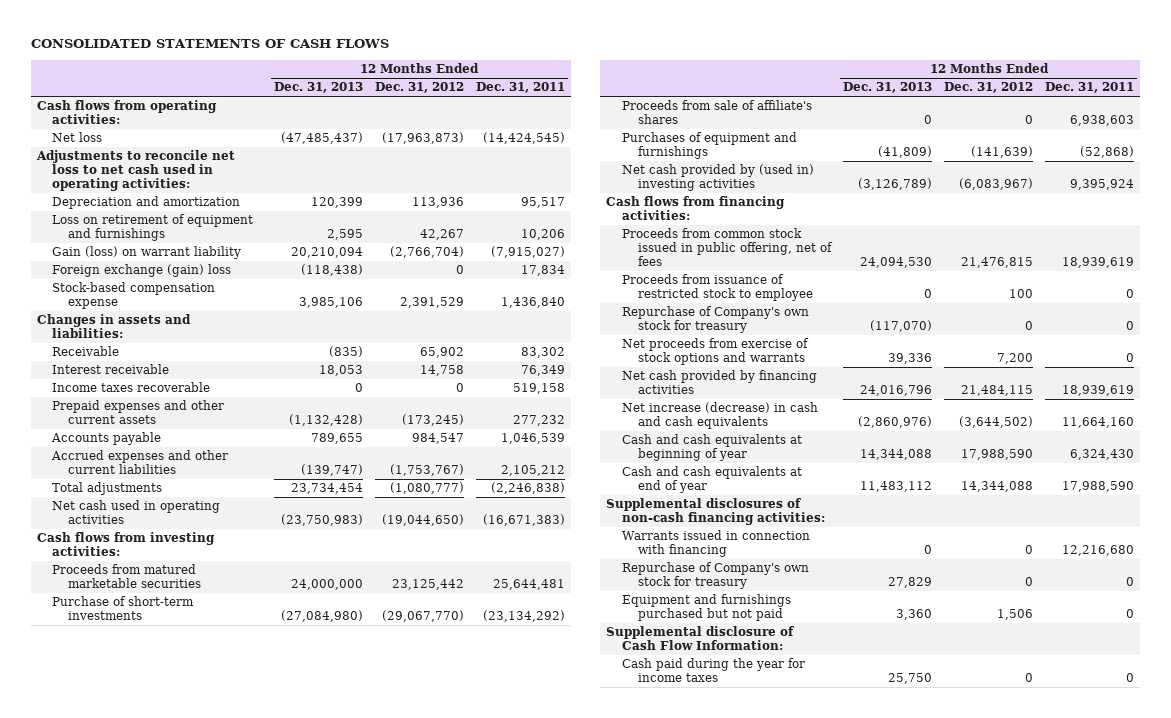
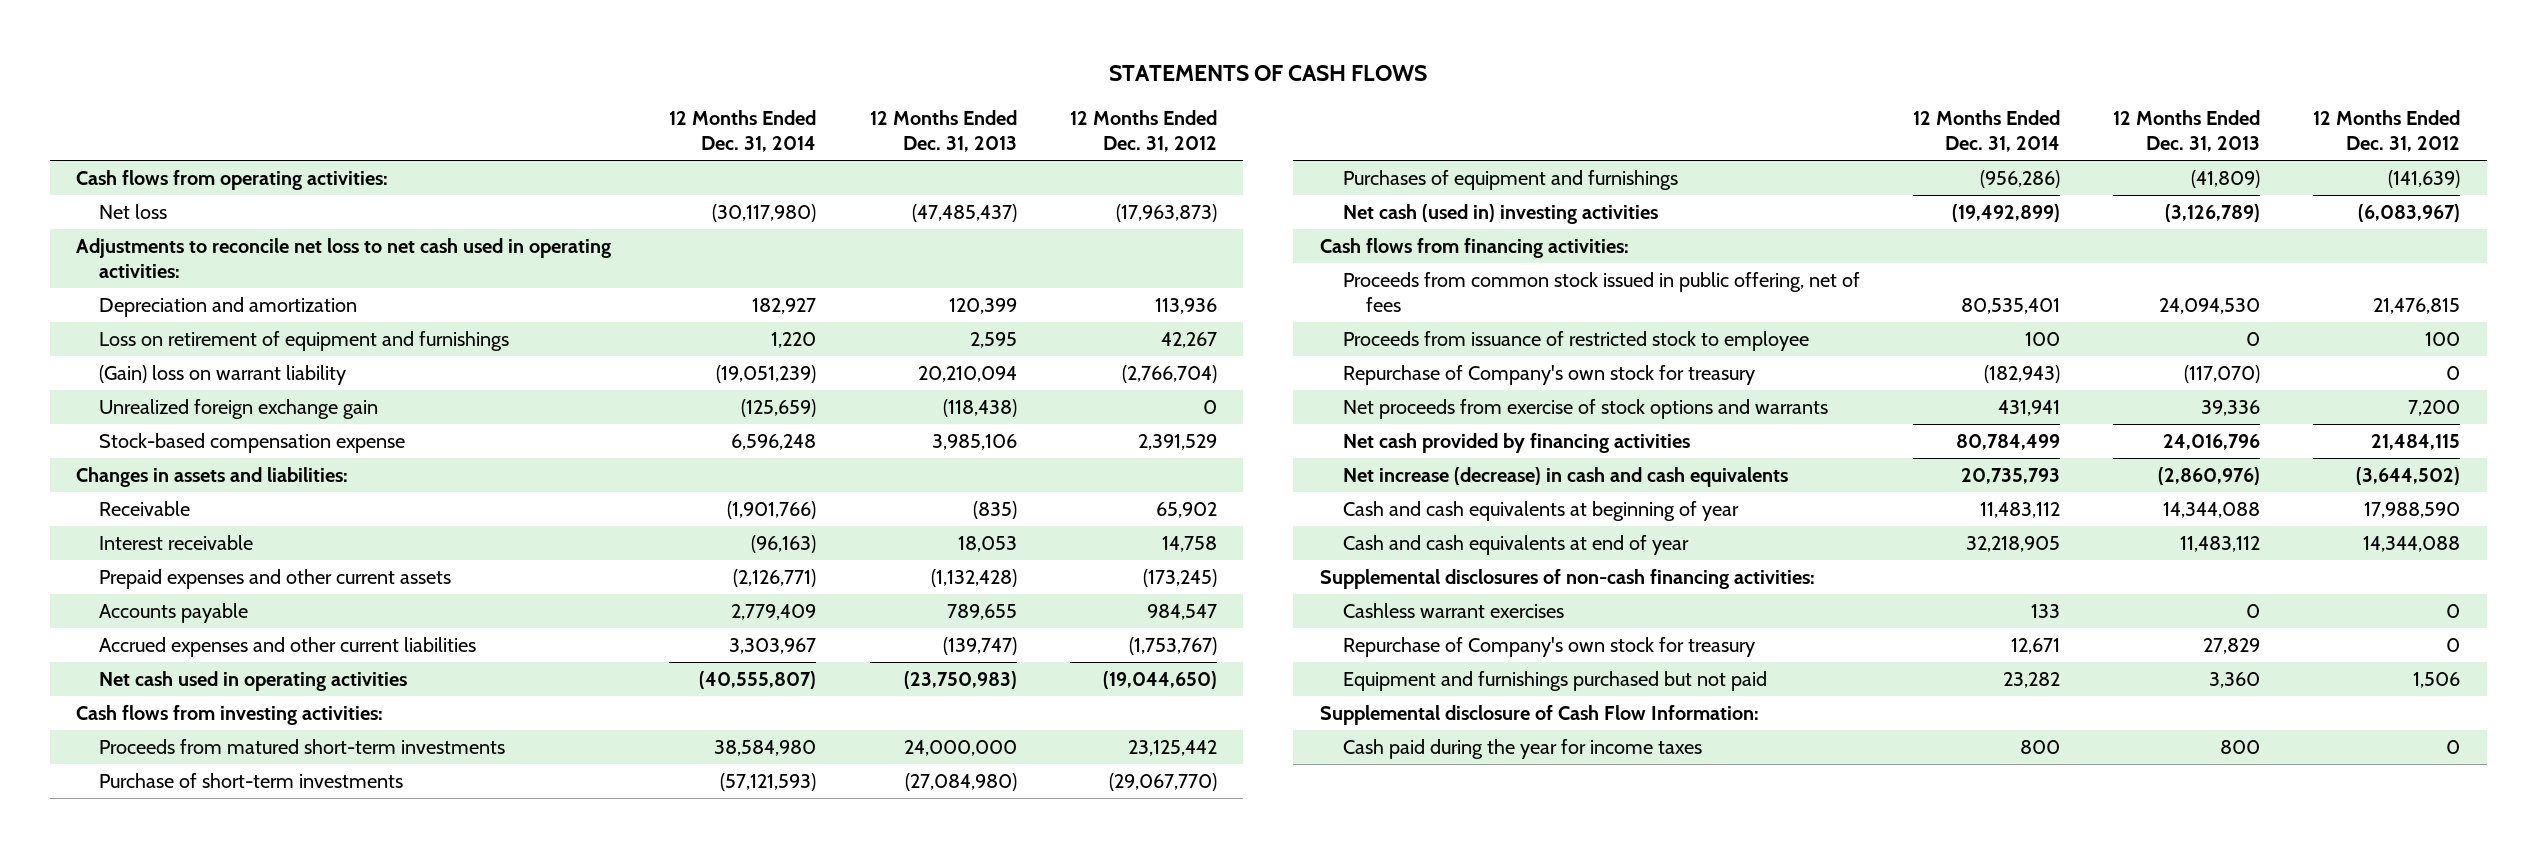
[30,39,389,49] CONSOLIDATED STATEMENTS OF CASH FLOWS -> [1109,64,1428,81] STATEMENTS OF CASH FLOWS
[476,82,566,94] Dec. 31, 2011 -> none
none -> [669,109,817,153] 12 Months Ended Dec. 31, 2014
[52,246,242,260] Gain (loss) on warrant liability -> [99,364,347,385] (Gain) loss on warrant liability
[52,264,232,278] Foreign exchange (gain) loss -> [99,398,379,419] Unrealized foreign exchange gain
[52,382,211,393] Income taxes recoverable -> none
[52,482,163,496] Total adjustments -> none
[52,564,202,589] Proceeds from matured marketable securities -> [99,738,506,754] Proceeds from matured short-term investments
[621,100,812,125] Proceeds from sale of affiliate's shares -> none
[621,164,814,192] Net cash provided by (used in) investing activities -> [1342,203,1658,224] Net cash (used in) investing activities
[621,530,810,558] Warrants issued in connection with financing -> none
none -> [1342,602,1564,618] Cashless warrant exercises
[887,673,932,685] 25,750 -> [2220,739,2261,754] 800

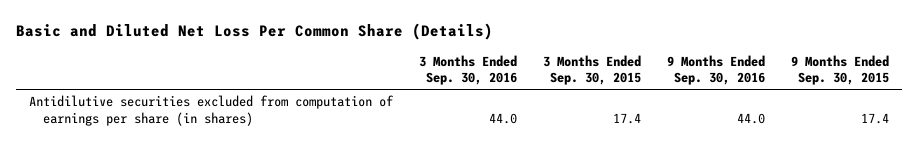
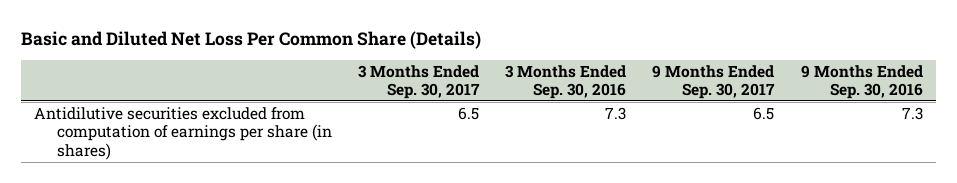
[542,54,641,85] 3 Months Ended Sep. 30, 2015 -> none
[790,54,889,85] 9 Months Ended Sep. 30, 2015 -> none
none -> [357,64,480,100] 3 Months Ended Sep. 30, 2017
none -> [652,64,776,100] 9 Months Ended Sep. 30, 2017
[488,112,517,124] 44.0 -> [605,106,627,120] 7.3
[736,112,765,124] 44.0 -> [901,106,923,120] 7.3

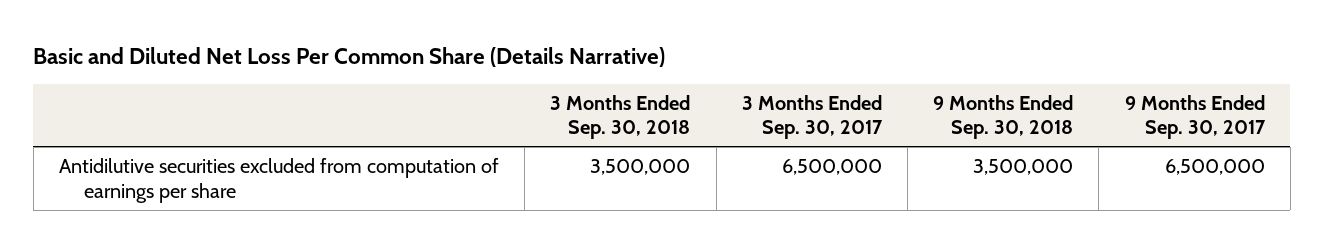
[20,30,481,49] Basic and Diluted Net Loss Per Common Share (Details) -> [33,46,666,67] Basic and Diluted Net Loss Per Common Share (Details Narrative)
[505,64,627,100] 3 Months Ended Sep. 30, 2016 -> none
[800,64,923,100] 9 Months Ended Sep. 30, 2016 -> none
none -> [550,94,691,140] 3 Months Ended Sep. 30, 2018
none -> [933,94,1074,140] 9 Months Ended Sep. 30, 2018
[34,106,332,160] Antidilutive securities excluded from computation of earnings per share (in shares) -> [58,157,499,203] Antidilutive securities excluded from computation of earnings per share
[457,106,479,120] 6.5 -> [781,158,882,175] 6,500,000
[753,106,775,120] 6.5 -> [1164,158,1265,175] 6,500,000

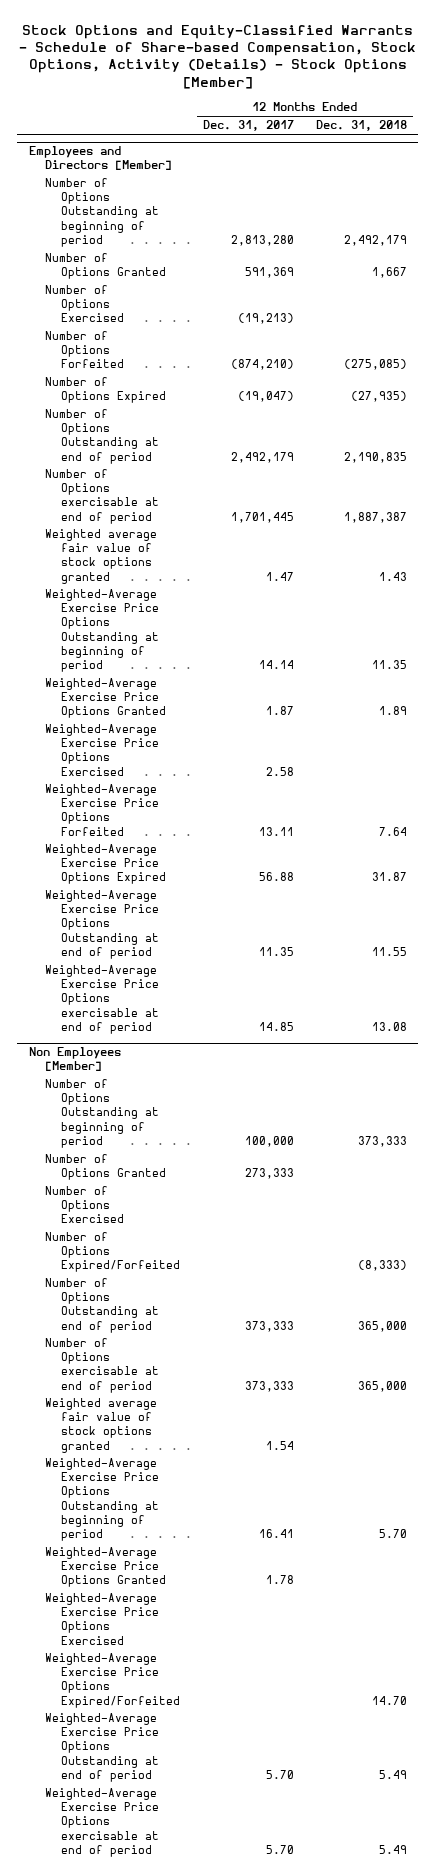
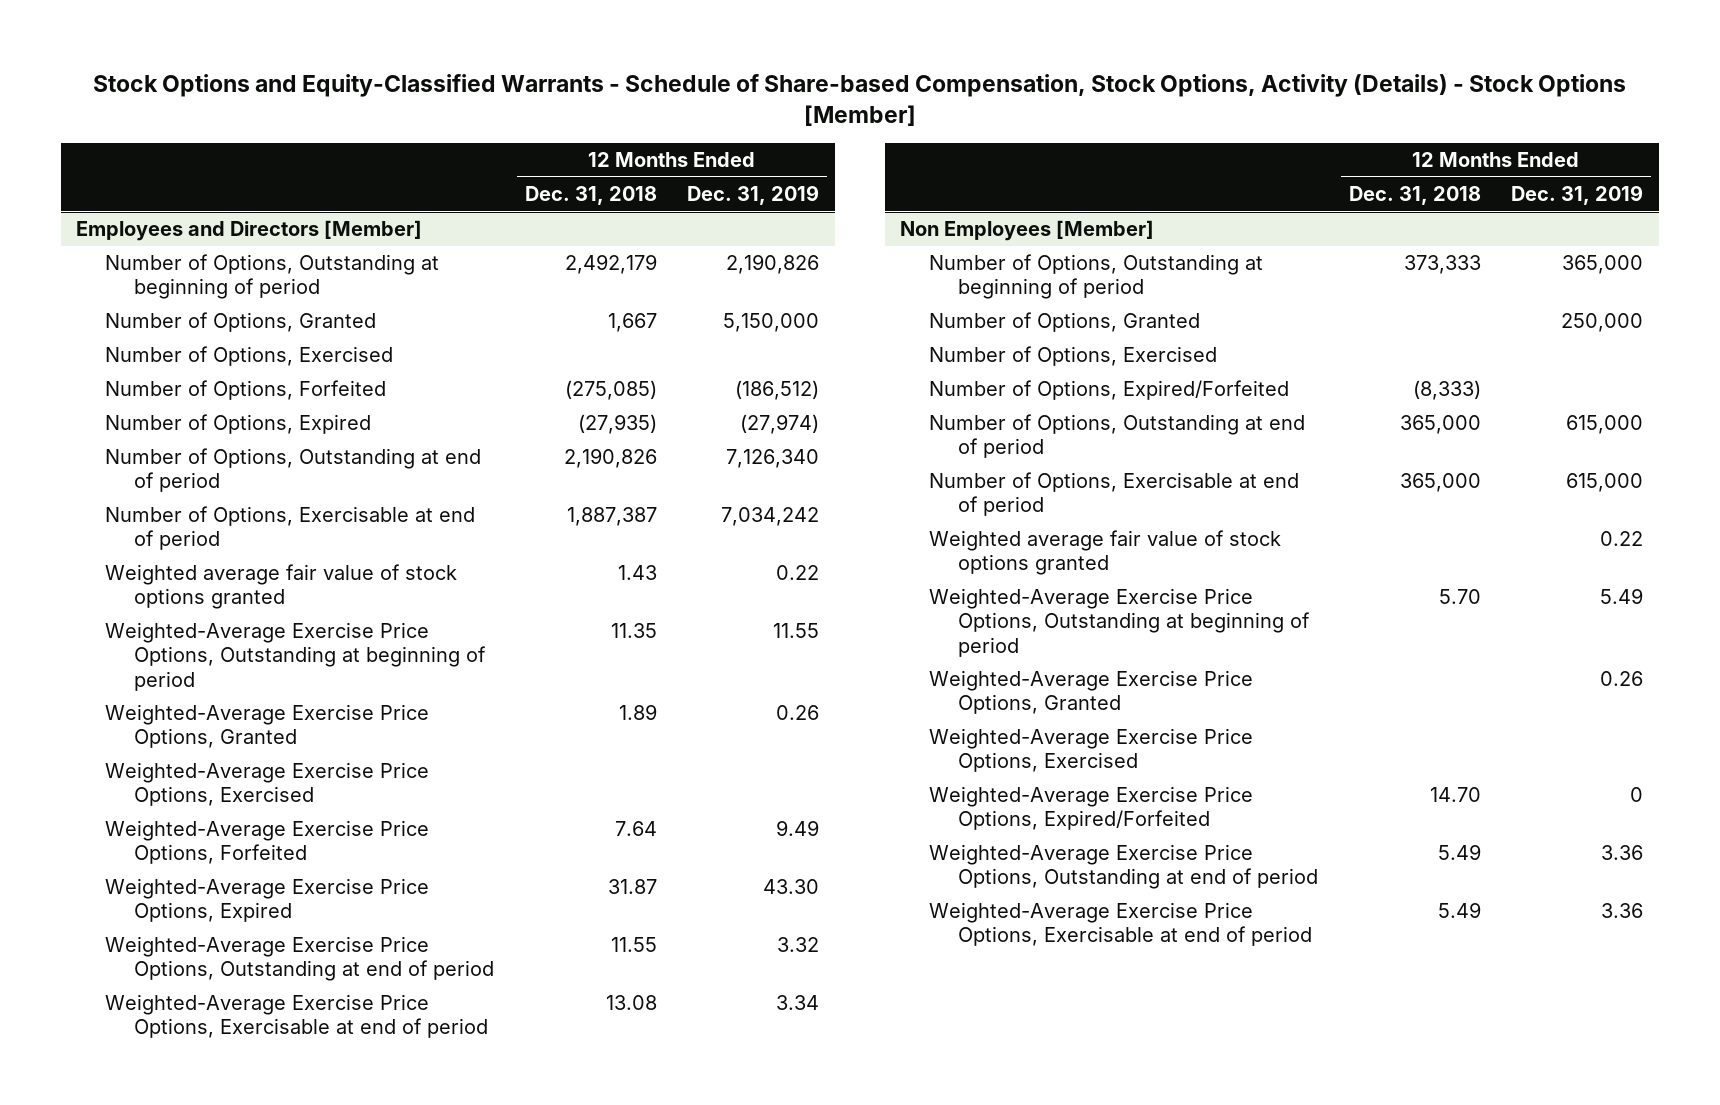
[202,120,294,132] Dec. 31, 2017 -> none
none -> [687,184,820,205] Dec. 31, 2019
[45,178,160,247] Number of Options Outstanding at beginning of period -> [105,254,440,300] Number of Options, Outstanding at beginning of period
[45,253,167,280] Number of Options Granted -> [105,312,377,333] Number of Options, Granted
[45,285,125,323] Number of Options Exercised -> [105,346,394,367] Number of Options, Exercised
[45,331,125,369] Number of Options Forfeited -> [105,380,387,401] Number of Options, Forfeited
[45,377,167,404] Number of Options Expired -> [105,414,372,435] Number of Options, Expired
[45,409,160,464] Number of Options Outstanding at end of period -> [105,448,482,493] Number of Options, Outstanding at end of period
[344,451,408,463] 2,190,835 -> [563,448,657,469] 2,190,826
[45,469,160,524] Number of Options exercisable at end of period -> [105,506,476,551] Number of Options, Exercisable at end of period
[45,589,160,672] Weighted-Average Exercise Price Options Outstanding at beginning of period -> [105,622,486,691] Weighted-Average Exercise Price Options, Outstanding at beginning of period
[45,678,167,719] Weighted-Average Exercise Price Options Granted -> [105,704,430,749] Weighted-Average Exercise Price Options, Granted
[45,724,160,776] Weighted-Average Exercise Price Options Exercised -> [105,762,430,807] Weighted-Average Exercise Price Options, Exercised
[45,784,160,836] Weighted-Average Exercise Price Options Forfeited -> [105,820,430,865] Weighted-Average Exercise Price Options, Forfeited
[45,844,167,885] Weighted-Average Exercise Price Options Expired -> [105,878,430,923] Weighted-Average Exercise Price Options, Expired
[45,890,160,959] Weighted-Average Exercise Price Options Outstanding at end of period -> [105,936,494,982] Weighted-Average Exercise Price Options, Outstanding at end of period
[45,965,160,1034] Weighted-Average Exercise Price Options exercisable at end of period -> [105,994,488,1039] Weighted-Average Exercise Price Options, Exercisable at end of period
[45,1079,160,1148] Number of Options Outstanding at beginning of period -> [929,254,1264,300] Number of Options, Outstanding at beginning of period
[45,1154,167,1181] Number of Options Granted -> [929,312,1201,333] Number of Options, Granted
[45,1186,125,1224] Number of Options Exercised -> [929,346,1218,367] Number of Options, Exercised
[45,1232,181,1273] Number of Options Expired/Forfeited -> [929,380,1290,401] Number of Options, Expired/Forfeited
[45,1278,160,1333] Number of Options Outstanding at end of period -> [929,414,1306,459] Number of Options, Outstanding at end of period
[45,1338,160,1393] Number of Options exercisable at end of period -> [929,472,1300,517] Number of Options, Exercisable at end of period
[45,1458,160,1541] Weighted-Average Exercise Price Options Outstanding at beginning of period -> [929,588,1310,657] Weighted-Average Exercise Price Options, Outstanding at beginning of period
[45,1547,167,1588] Weighted-Average Exercise Price Options Granted -> [929,670,1254,715] Weighted-Average Exercise Price Options, Granted
[45,1593,160,1645] Weighted-Average Exercise Price Options Exercised -> [929,728,1254,773] Weighted-Average Exercise Price Options, Exercised
[45,1653,181,1708] Weighted-Average Exercise Price Options Expired/Forfeited -> [929,786,1254,831] Weighted-Average Exercise Price Options, Expired/Forfeited
[45,1713,160,1782] Weighted-Average Exercise Price Options Outstanding at end of period -> [929,844,1318,890] Weighted-Average Exercise Price Options, Outstanding at end of period
[45,1788,160,1857] Weighted-Average Exercise Price Options exercisable at end of period -> [929,902,1312,947] Weighted-Average Exercise Price Options, Exercisable at end of period

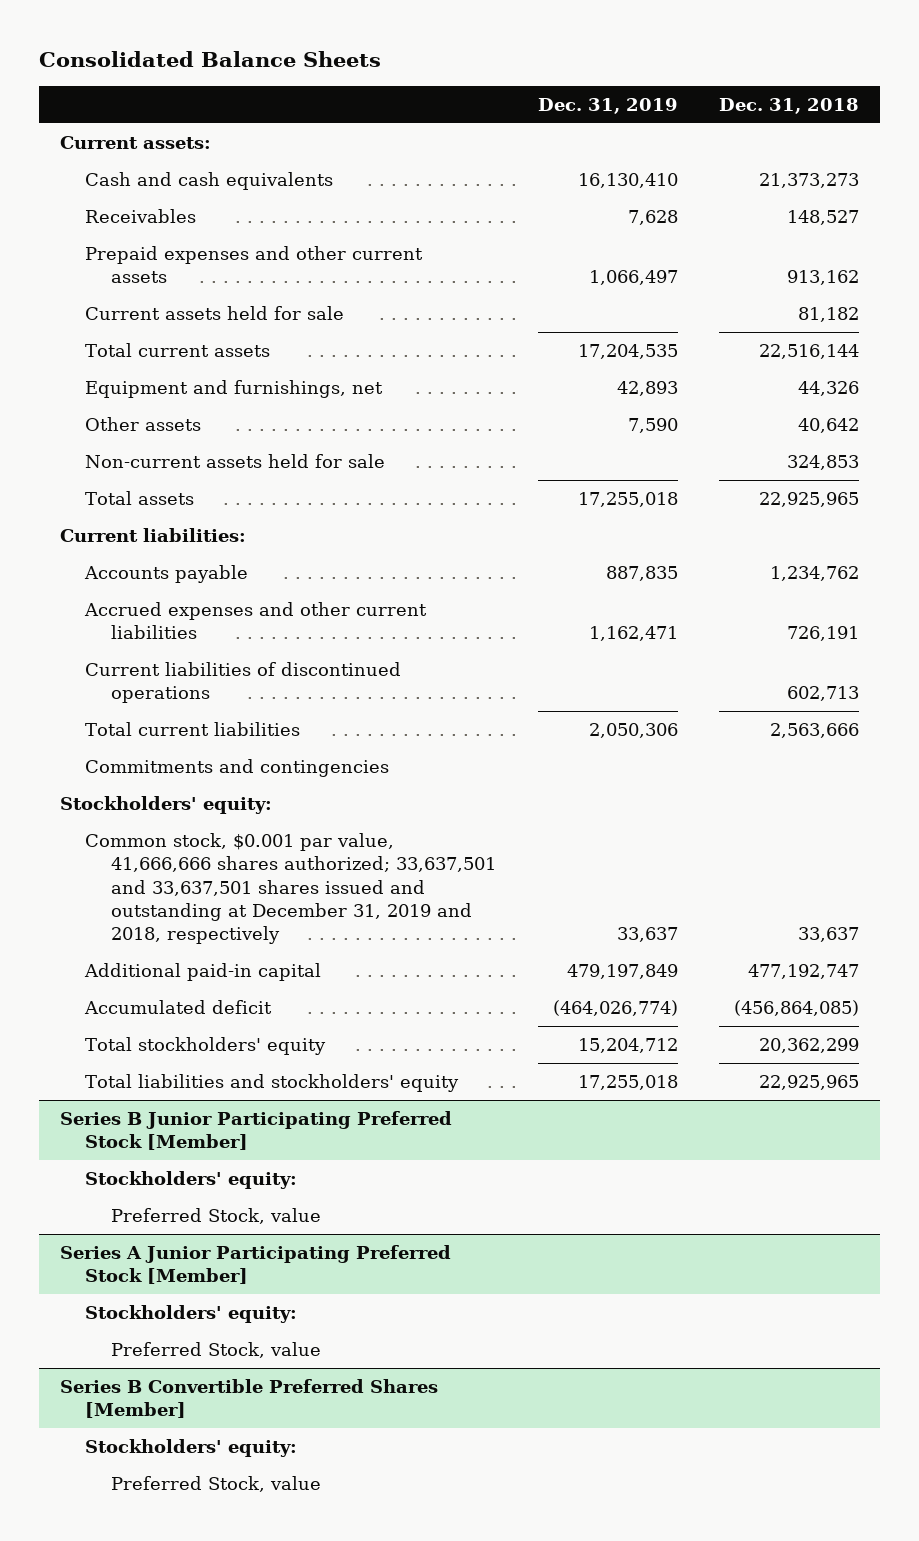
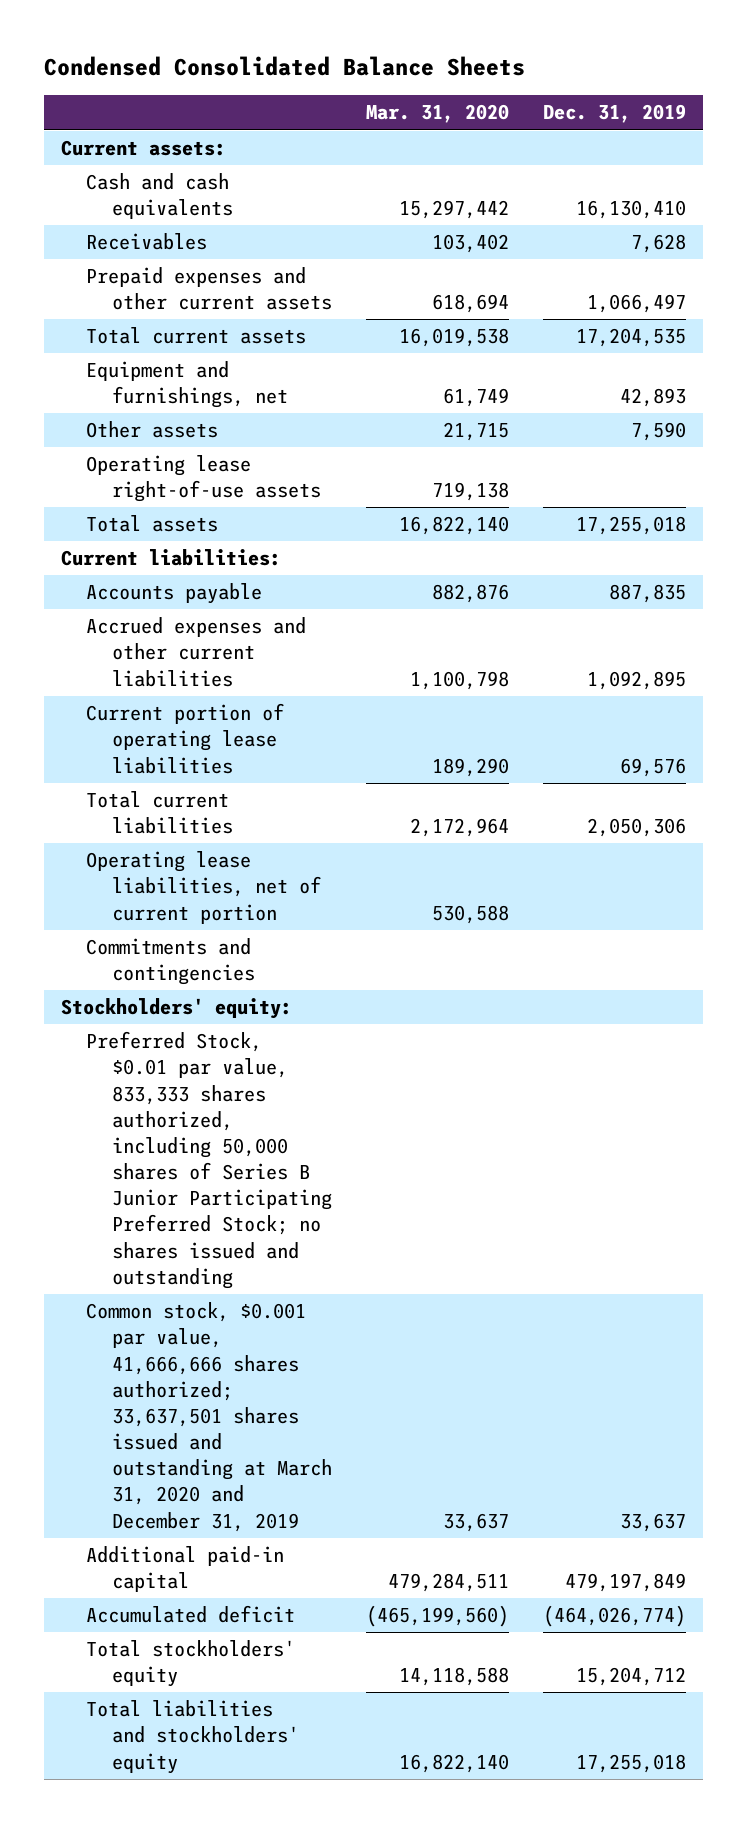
[39,51,382,68] Consolidated Balance Sheets -> [43,56,525,77] Condensed Consolidated Balance Sheets
[719,97,860,114] Dec. 31, 2018 -> none
none -> [365,104,509,124] Mar. 31, 2020
[85,306,345,321] Current assets held for sale -> none
[85,454,386,469] Non-current assets held for sale -> none
none -> [86,455,322,503] Operating lease right-of-use assets
[85,662,402,704] Current liabilities of discontinued operations -> none
[588,626,678,642] 1,162,471 -> [586,670,686,690] 1,092,895
none -> [86,703,285,774] Current portion of operating lease liabilities
none -> [86,851,322,924] Operating lease liabilities, net of current portion
none -> [86,1031,333,1289] Preferred Stock, $0.01 par value, 833,333 shares authorized, including 50,000 shares of Series B Junior Participating Preferred Stock; no shares issued and outstanding
[85,833,497,945] Common stock, $0.001 par value, 41,666,666 shares authorized; 33,637,501 and 33,637,501 shares issued and outstanding at December 31, 2019 and 2018, respectively -> [86,1302,333,1532] Common stock, $0.001 par value, 41,666,666 shares authorized; 33,637,501 shares issued and outstanding at March 31, 2020 and December 31, 2019
[59,1111,452,1151] Series B Junior Participating Preferred Stock [Member] -> none
[85,1171,298,1190] Stockholders' equity: -> none
[111,1208,322,1225] Preferred Stock, value -> none
[59,1245,451,1285] Series A Junior Participating Preferred Stock [Member] -> none
[85,1305,298,1324] Stockholders' equity: -> none
[111,1342,322,1359] Preferred Stock, value -> none
[59,1379,438,1419] Series B Convertible Preferred Shares [Member] -> none
[85,1439,298,1458] Stockholders' equity: -> none
[111,1476,322,1493] Preferred Stock, value -> none

